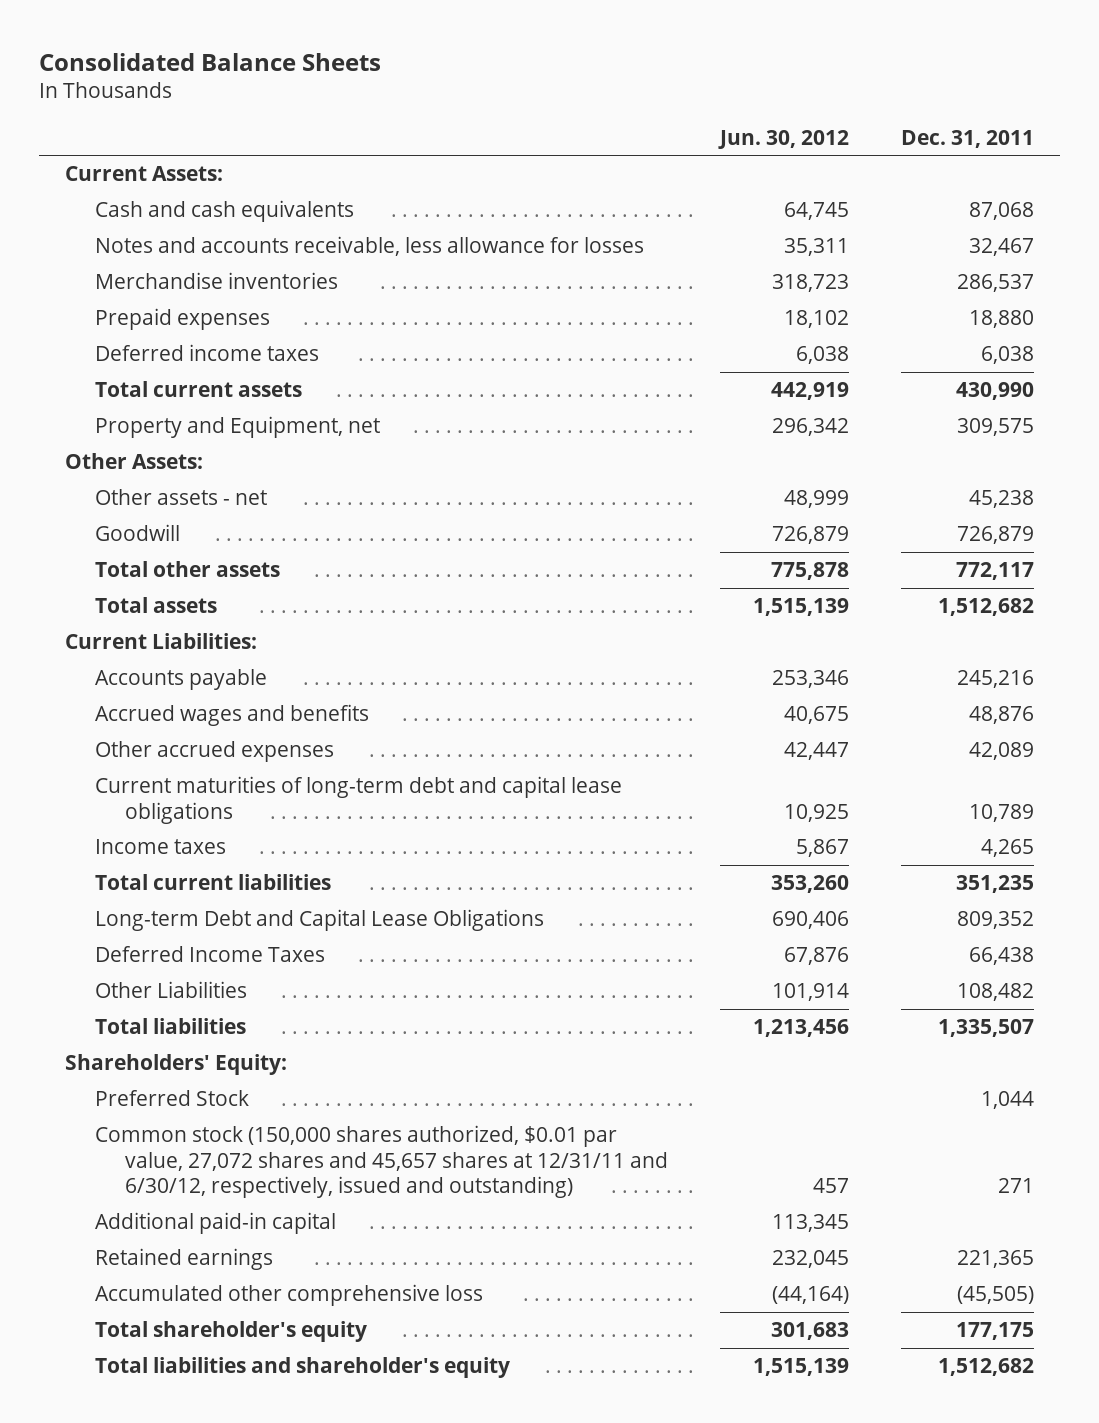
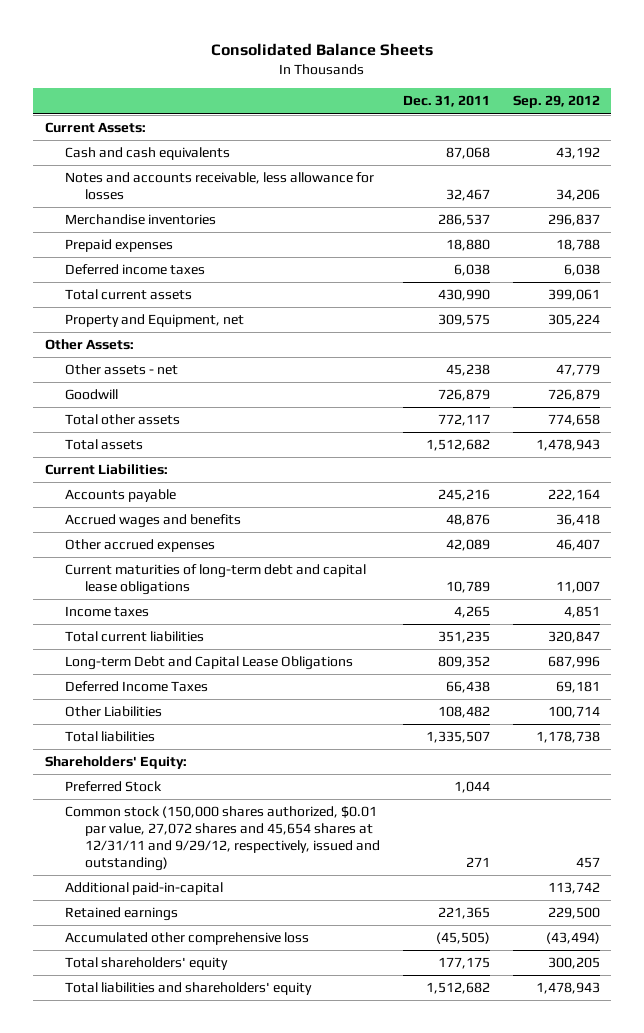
[717,129,849,149] Jun. 30, 2012 -> none
none -> [512,95,600,109] Sep. 29, 2012
[94,1125,668,1198] Common stock (150,000 shares authorized, $0.01 par value, 27,072 shares and 45,657 shares at 12/31/11 and 6/30/12, respectively, issued and outstanding) -> [64,806,380,871] Common stock (150,000 shares authorized, $0.01 par value, 27,072 shares and 45,654 shares at 12/31/11 and 9/29/12, respectively, issued and outstanding)
[94,1212,336,1235] Additional paid-in capital -> [64,882,223,896] Additional paid-in-capital
[94,1321,367,1343] Total shareholder's equity -> [64,957,228,971] Total shareholders' equity
[94,1357,510,1379] Total liabilities and shareholder's equity -> [64,982,312,996] Total liabilities and shareholders' equity

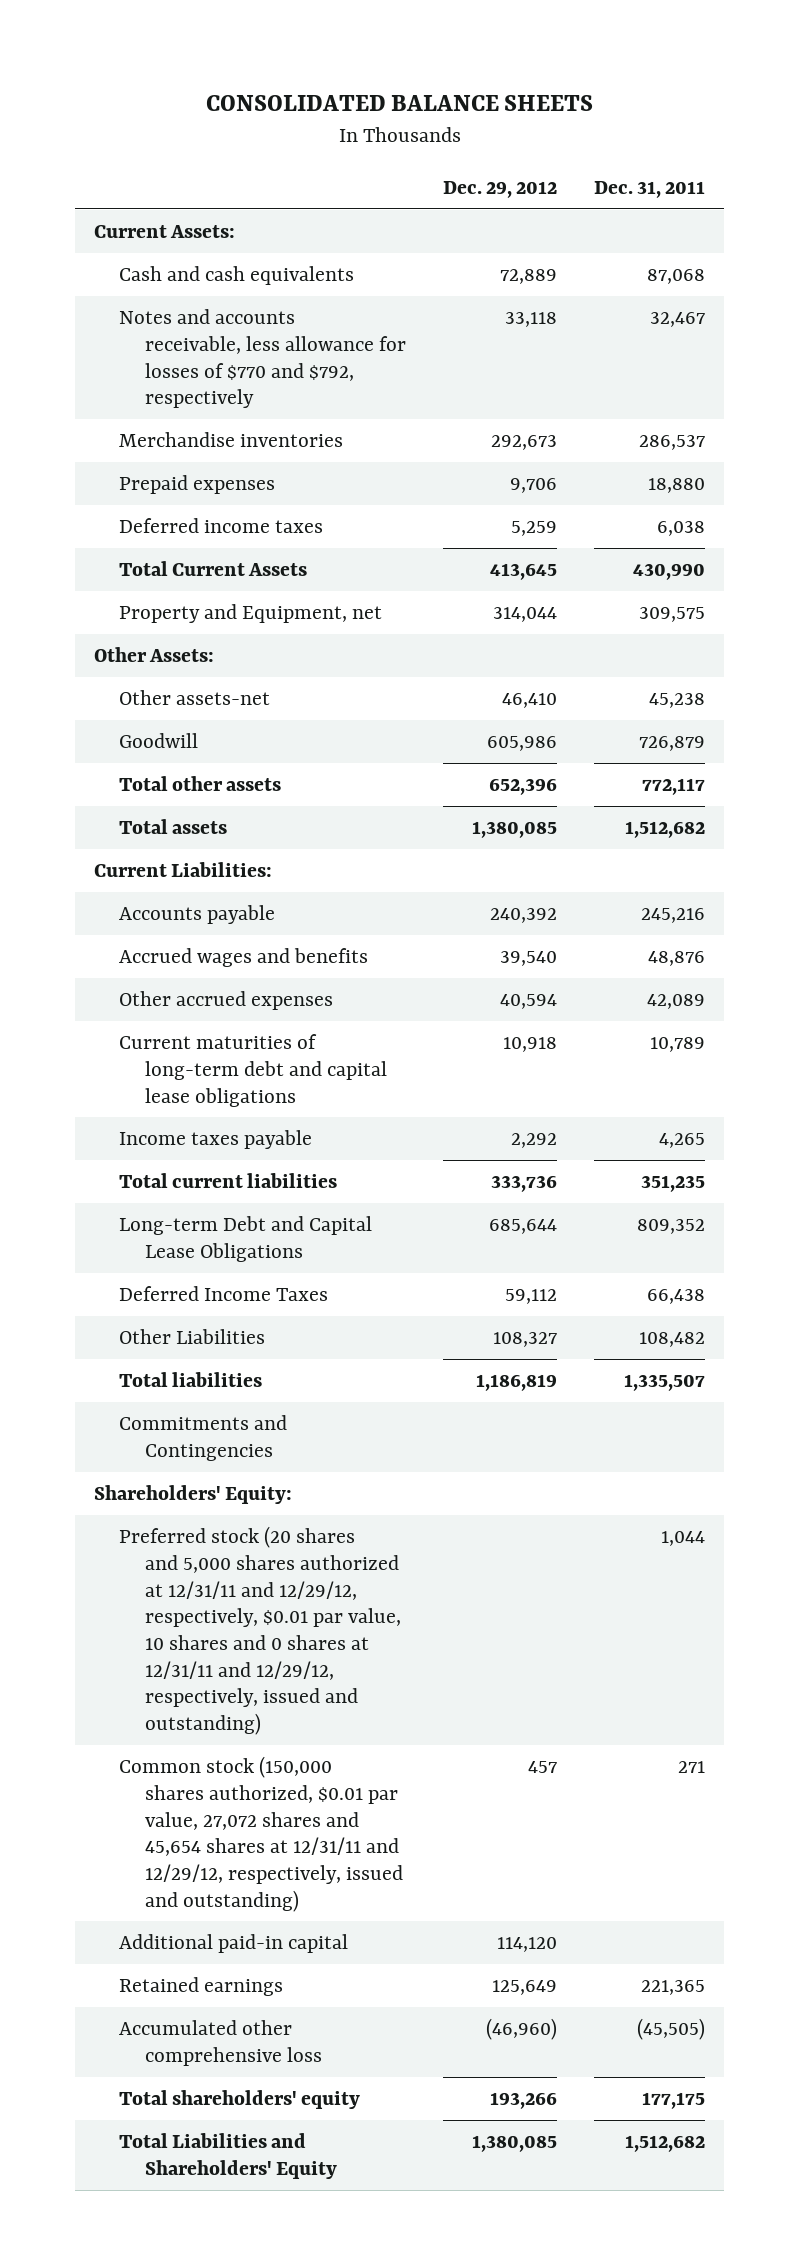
[211,43,434,57] Consolidated Balance Sheets -> [205,95,593,112] CONSOLIDATED BALANCE SHEETS
[512,95,600,109] Sep. 29, 2012 -> none
none -> [442,180,557,198] Dec. 29, 2012
[64,172,374,201] Notes and accounts receivable, less allowance for losses -> [119,309,406,409] Notes and accounts receivable, less allowance for losses of $770 and $792, respectively
[64,289,192,301] Total current assets -> [119,561,308,577] Total Current Assets
[64,364,178,376] Other assets - net -> [119,690,271,706] Other assets-net
[64,606,149,618] Income taxes -> [119,1130,313,1150] Income taxes payable
none -> [119,1415,288,1461] Commitments and Contingencies
[64,781,162,793] Preferred Stock -> [119,1526,401,1735] Preferred stock (20 shares and 5,000 shares authorized at 12/31/11 and 12/29/12, respectively, $0.01 par value, 10 shares and 0 shares at 12/31/11 and 12/29/12, respectively, issued and outstanding)
[64,806,380,871] Common stock (150,000 shares authorized, $0.01 par value, 27,072 shares and 45,654 shares at 12/31/11 and 9/29/12, respectively, issued and outstanding) -> [119,1756,403,1912] Common stock (150,000 shares authorized, $0.01 par value, 27,072 shares and 45,654 shares at 12/31/11 and 12/29/12, respectively, issued and outstanding)
[64,882,223,896] Additional paid-in-capital -> [119,1934,349,1954] Additional paid-in capital
[64,982,312,996] Total liabilities and shareholders' equity -> [119,2133,337,2179] Total Liabilities and Shareholders' Equity

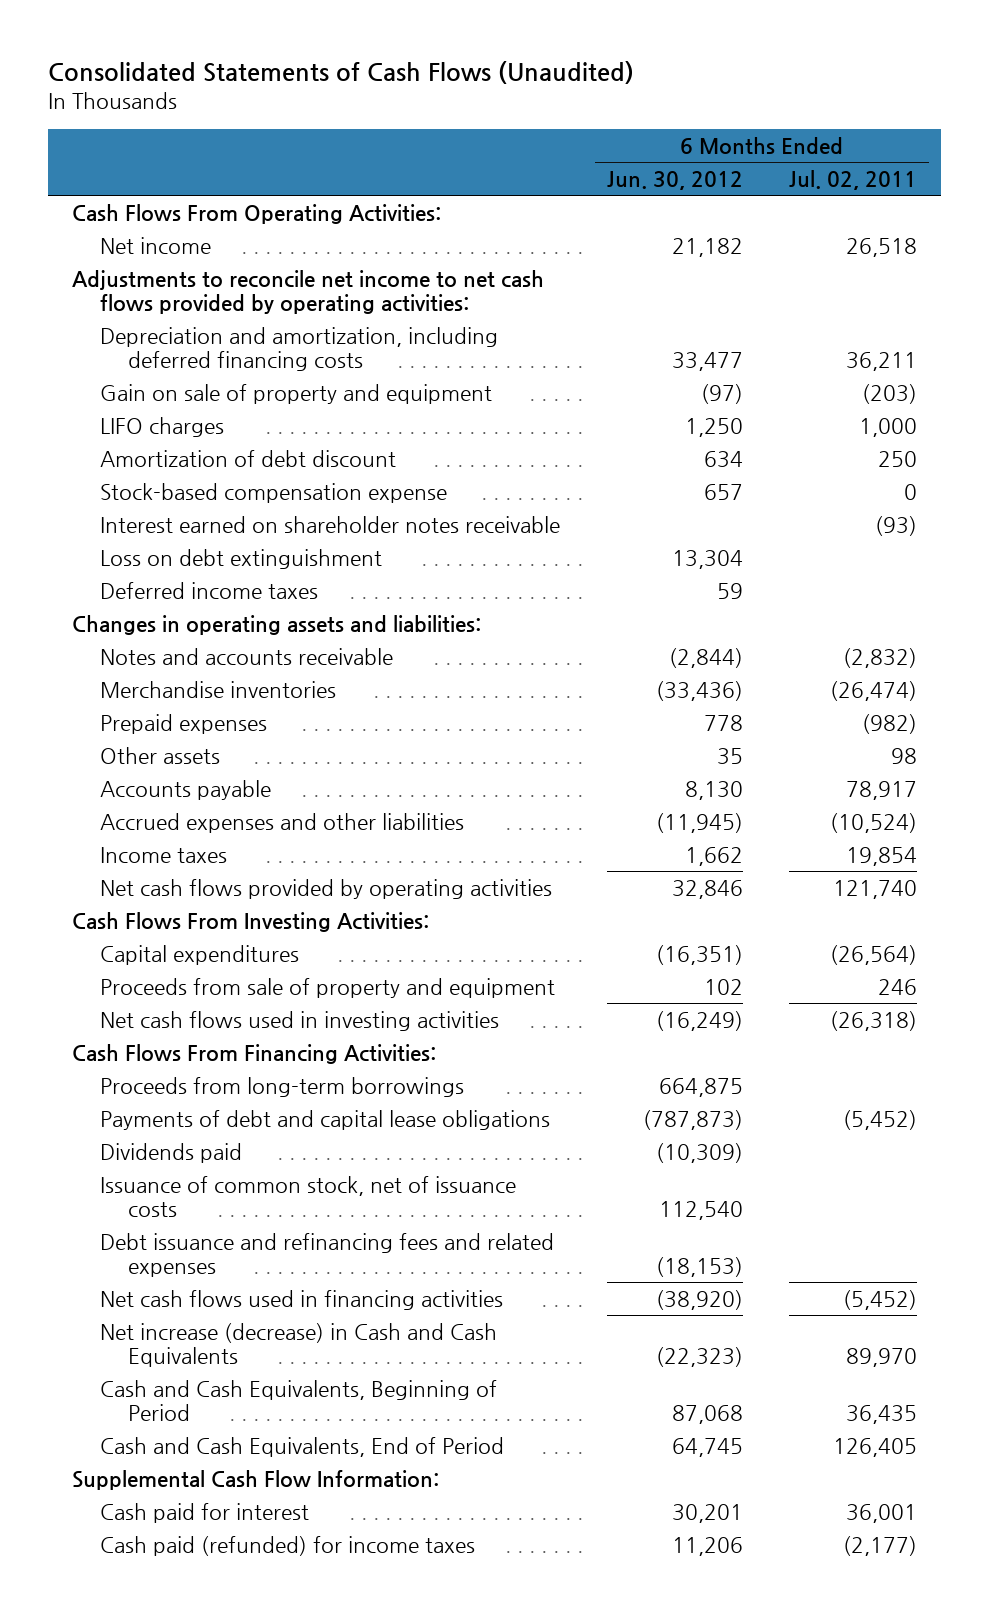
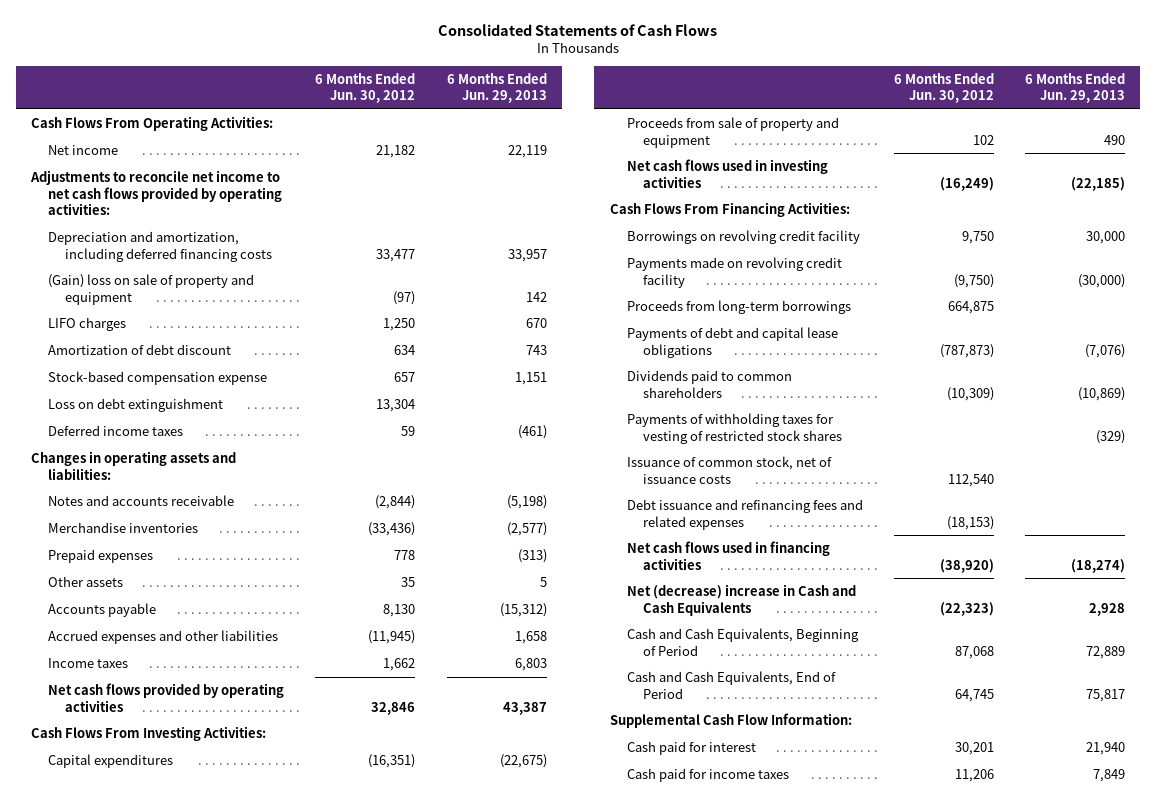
[48,61,635,85] Consolidated Statements of Cash Flows (Unaudited) -> [438,23,718,36] Consolidated Statements of Cash Flows
[789,170,918,191] Jul. 02, 2011 -> none
none -> [446,72,547,104] 6 Months Ended Jun. 29, 2013
[99,383,492,404] Gain on sale of property and equipment -> [48,274,255,305] (Gain) loss on sale of property and equipment
[99,515,560,533] Interest earned on shareholder notes receivable -> none
none -> [626,230,860,245] Borrowings on revolving credit facility
none -> [626,257,842,288] Payments made on revolving credit facility
[99,1142,242,1163] Dividends paid -> [626,370,792,398] Dividends paid to common shareholders
none -> [626,413,843,444] Payments of withholding taxes for vesting of restricted stock shares
[99,1322,497,1368] Net increase (decrease) in Cash and Cash Equivalents -> [626,584,856,616] Net (decrease) increase in Cash and Cash Equivalents
[99,1535,475,1556] Cash paid (refunded) for income taxes -> [626,768,789,783] Cash paid for income taxes

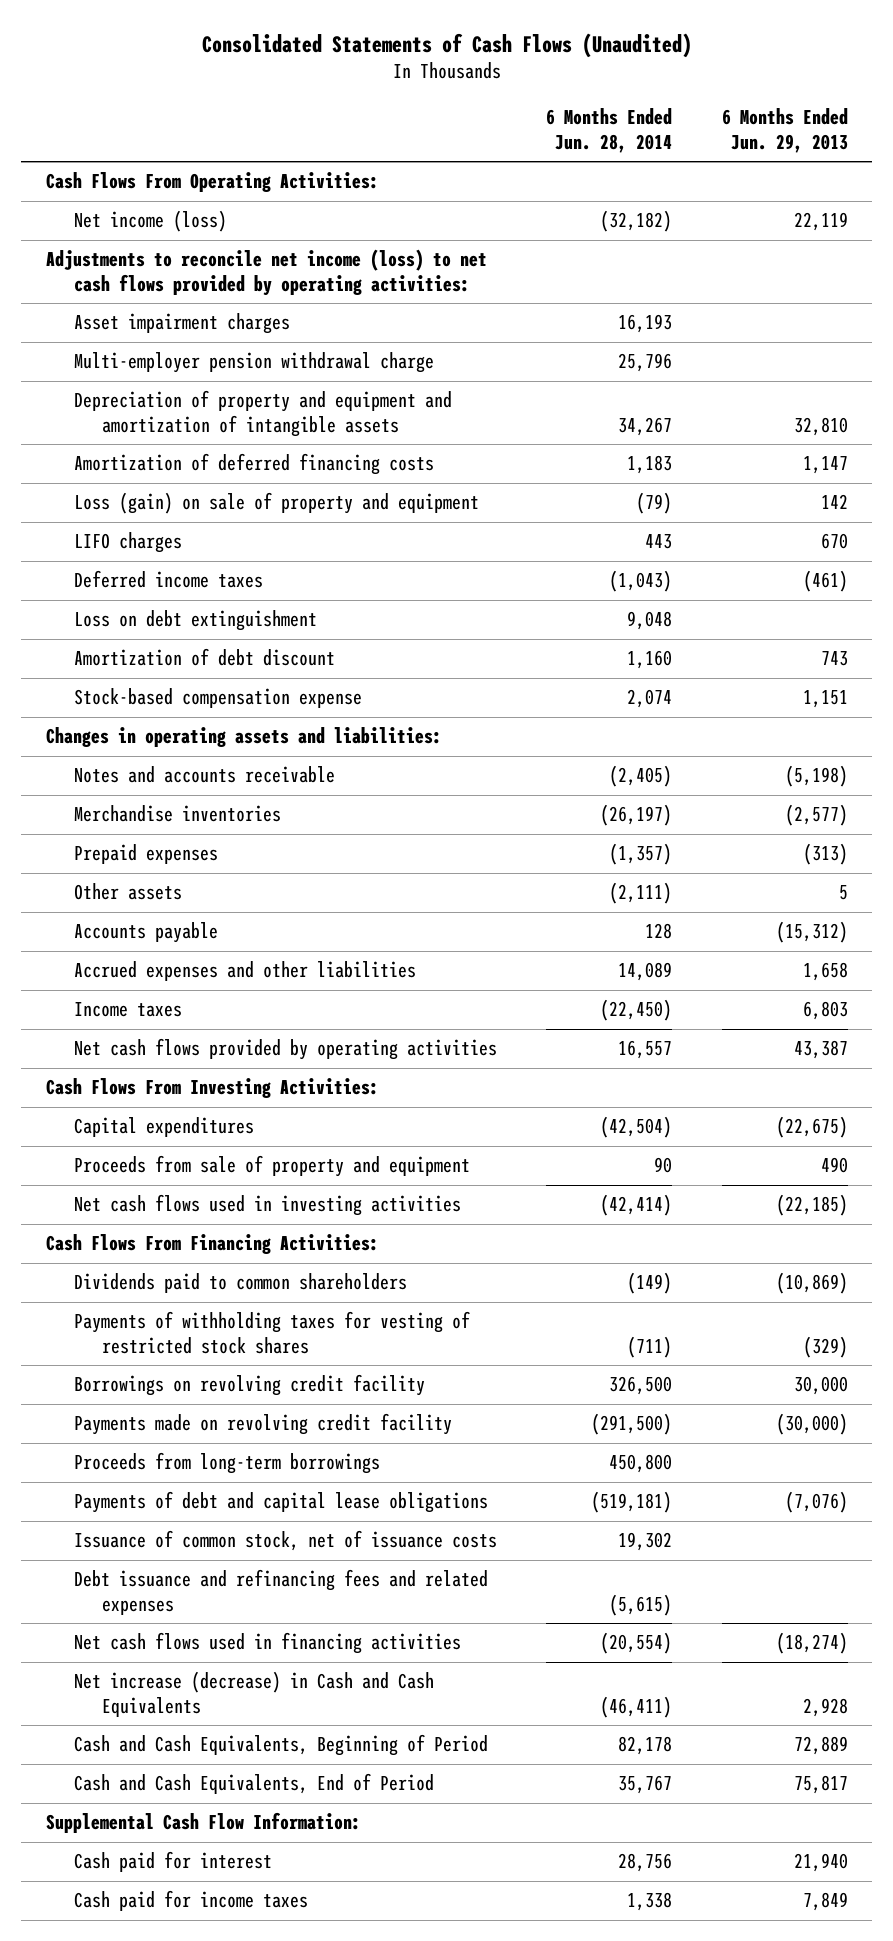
[438,23,718,36] Consolidated Statements of Cash Flows -> [201,32,692,58] Consolidated Statements of Cash Flows (Unaudited)
[315,72,416,104] 6 Months Ended Jun. 30, 2012 -> none
none -> [546,108,673,153] 6 Months Ended Jun. 28, 2014
[48,145,119,156] Net income -> [73,210,227,233] Net income (loss)
[30,170,283,215] Adjustments to reconcile net income to net cash flows provided by operating activities: -> [45,249,487,296] Adjustments to reconcile net income (loss) to net cash flows provided by operating activities:
none -> [73,313,290,335] Asset impairment charges
none -> [73,352,434,374] Multi-employer pension withdrawal charge
[48,231,273,262] Depreciation and amortization, including deferred financing costs -> [73,390,452,437] Depreciation of property and equipment and amortization of intangible assets
[507,248,547,262] 33,957 -> [793,416,848,436] 32,810
none -> [73,453,434,476] Amortization of deferred financing costs
[48,274,255,305] (Gain) loss on sale of property and equipment -> [73,492,479,515] Loss (gain) on sale of property and equipment
[48,425,184,437] Deferred income taxes -> [73,570,263,589] Deferred income taxes
[48,398,224,413] Loss on debt extinguishment -> [73,610,317,632] Loss on debt extinguishment
[626,370,792,398] Dividends paid to common shareholders -> [73,1273,407,1294] Dividends paid to common shareholders
[626,413,843,444] Payments of withholding taxes for vesting of restricted stock shares -> [73,1311,470,1354] Payments of withholding taxes for vesting of restricted stock shares
[626,584,856,616] Net (decrease) increase in Cash and Cash Equivalents -> [73,1671,434,1717] Net increase (decrease) in Cash and Cash Equivalents

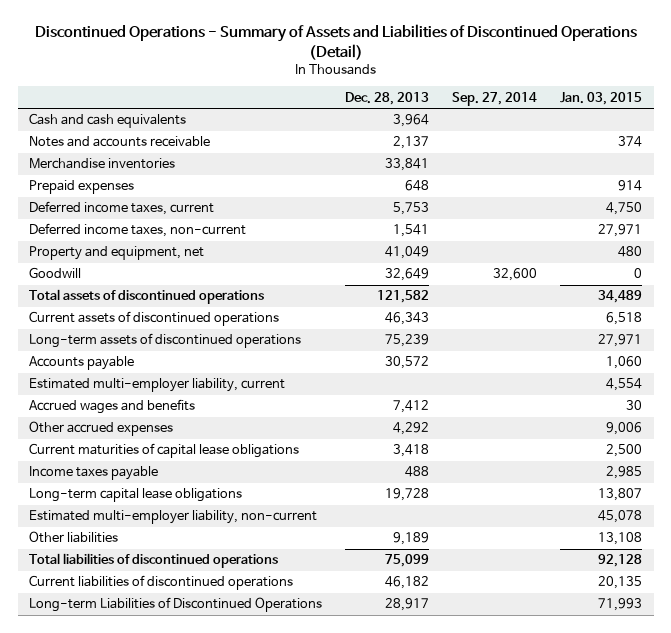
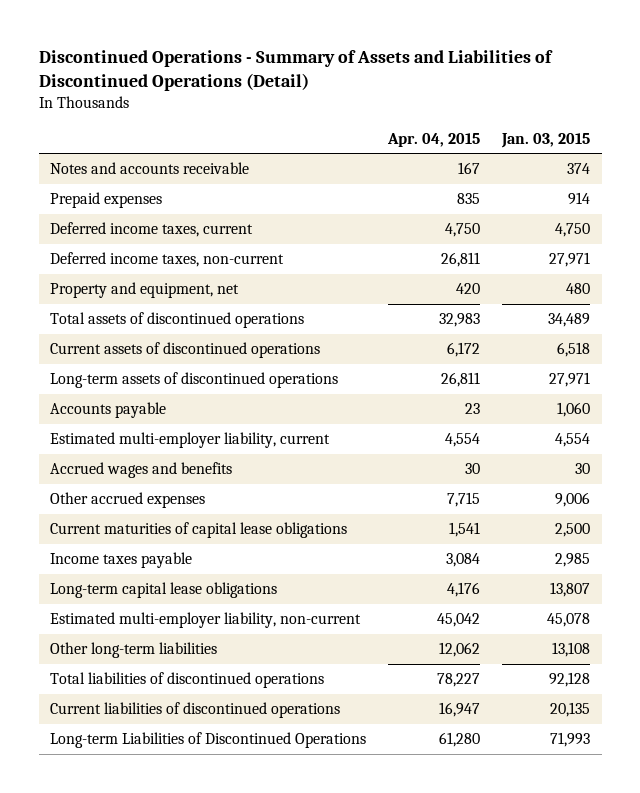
[345,91,430,105] Dec. 28, 2013 -> none
[452,91,538,106] Sep. 27, 2014 -> none
none -> [387,132,481,147] Apr. 04, 2015
[29,113,187,129] Cash and cash equivalents -> none
[29,158,176,170] Merchandise inventories -> none
[29,267,82,279] Goodwill -> none
[29,531,119,544] Other liabilities -> [49,642,217,659] Other long-term liabilities

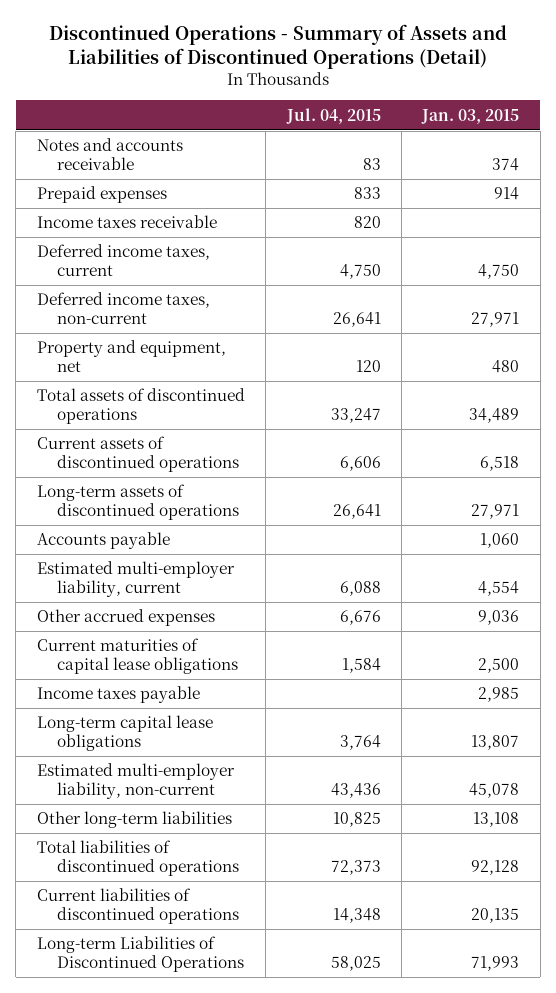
[387,132,481,147] Apr. 04, 2015 -> none
none -> [285,107,381,124] Jul. 04, 2015
none -> [36,215,217,229] Income taxes receivable
[49,462,232,479] Accrued wages and benefits -> none
[555,492,591,508] 9,006 -> [478,610,520,626] 9,036

